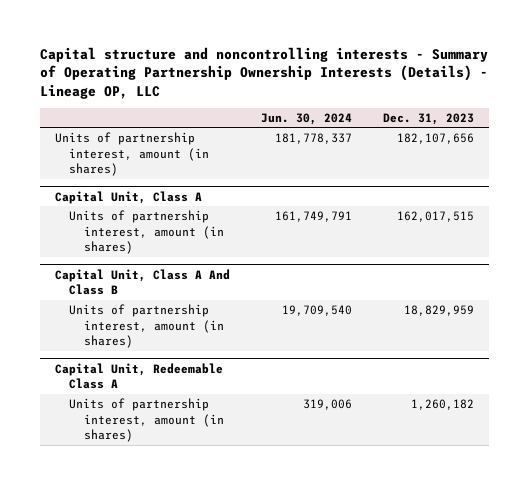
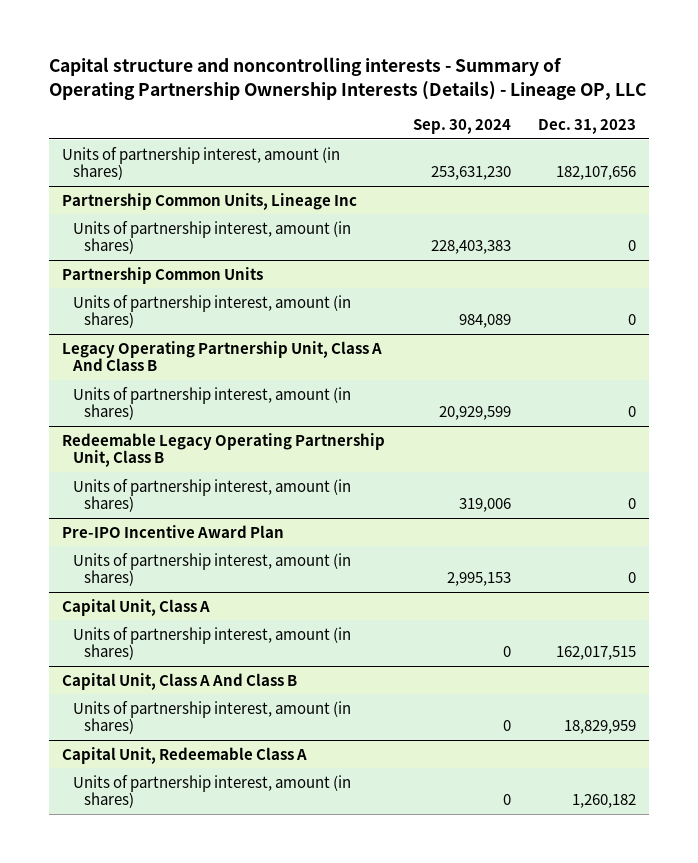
[261,112,353,125] Jun. 30, 2024 -> none
none -> [412,119,511,135] Sep. 30, 2024
none -> [62,192,358,210] Partnership Common Units, Lineage Inc
none -> [73,220,352,255] Units of partnership interest, amount (in shares)
none -> [62,266,264,284] Partnership Common Units
none -> [73,294,352,329] Units of partnership interest, amount (in shares)
none -> [62,340,383,372] Legacy Operating Partnership Unit, Class A And Class B
none -> [73,386,352,421] Units of partnership interest, amount (in shares)
none -> [62,432,386,468] Redeemable Legacy Operating Partnership Unit, Class B
none -> [73,478,352,513] Units of partnership interest, amount (in shares)
none -> [62,524,285,538] Pre-IPO Incentive Award Plan
none -> [73,552,352,587] Units of partnership interest, amount (in shares)

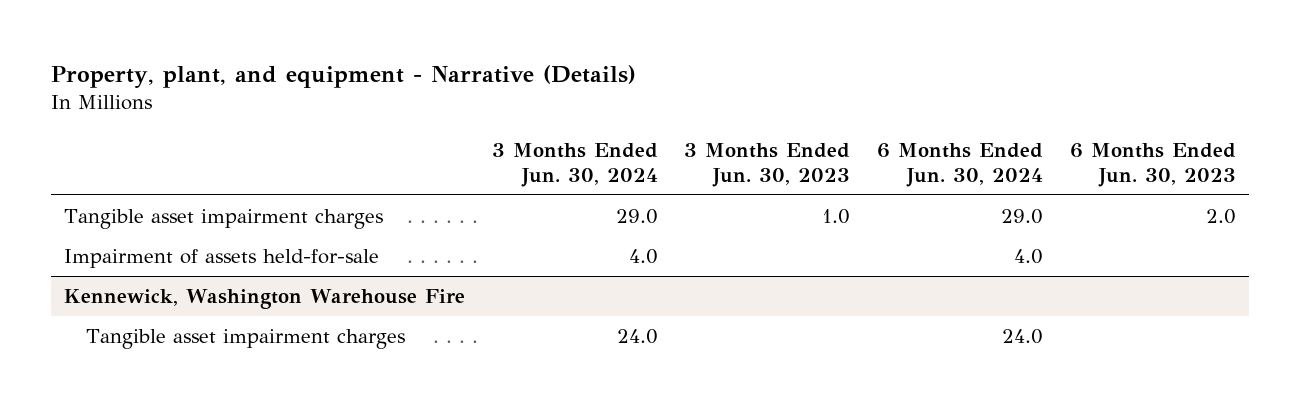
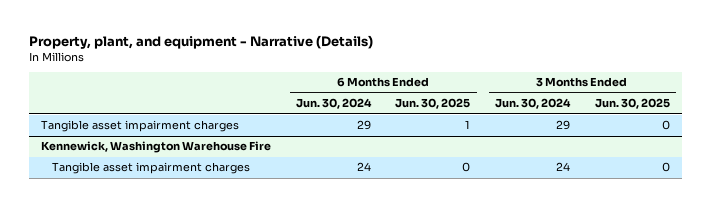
[684,142,851,187] 3 Months Ended Jun. 30, 2023 -> none
[1069,142,1236,187] 6 Months Ended Jun. 30, 2023 -> none
none -> [395,98,471,110] Jun. 30, 2025
none -> [594,98,670,110] Jun. 30, 2025
[63,249,379,269] Impairment of assets held-for-sale -> none
[615,209,658,225] 29.0 -> [556,120,571,131] 29
[1001,209,1044,225] 29.0 -> [356,120,371,131] 29
[616,329,658,345] 24.0 -> [556,162,571,172] 24
[1002,329,1044,345] 24.0 -> [356,162,371,172] 24

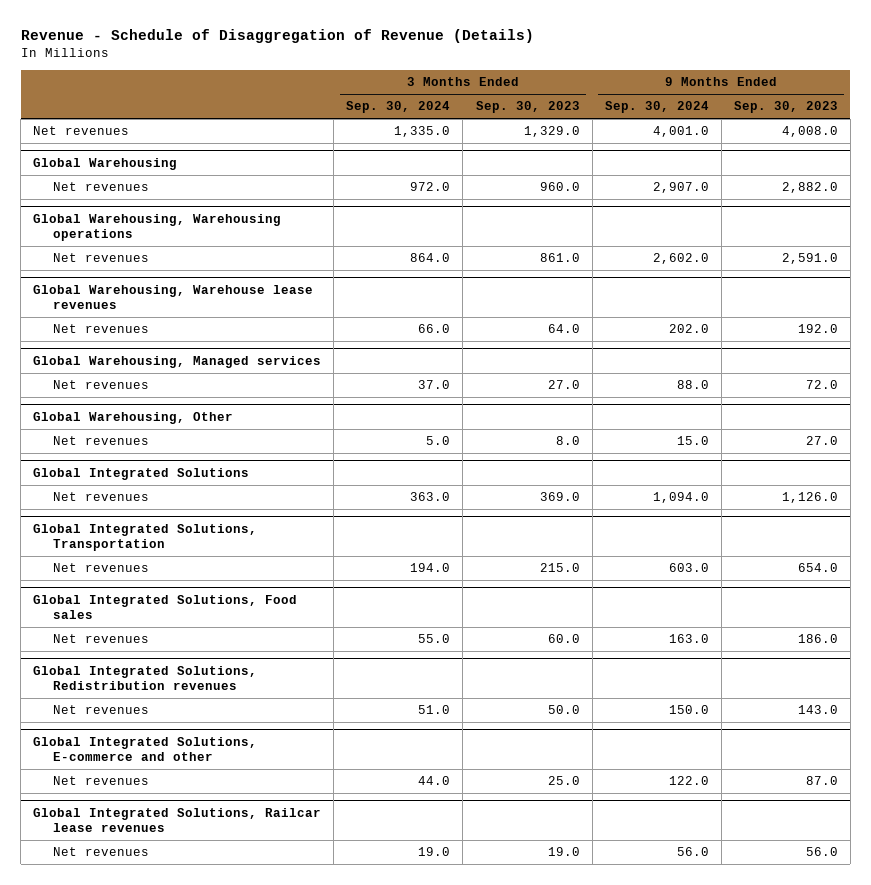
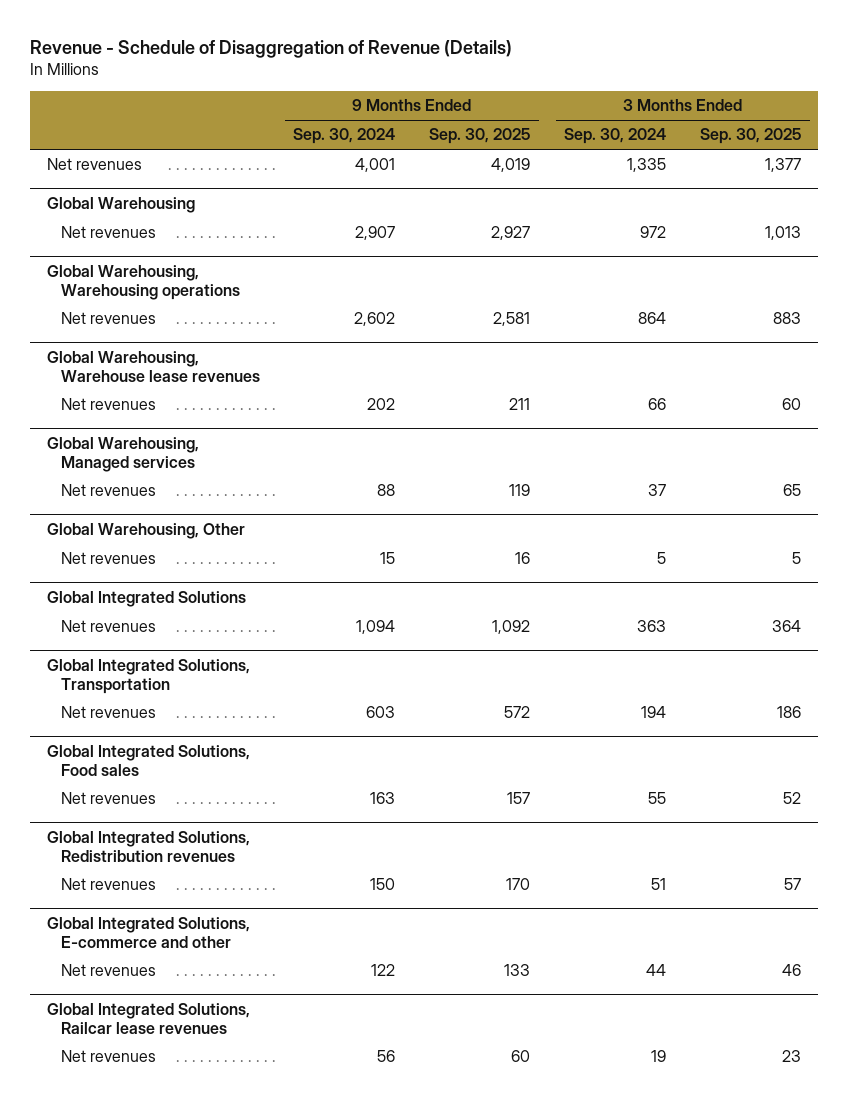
[475,101,580,114] Sep. 30, 2023 -> none
[733,101,838,114] Sep. 30, 2023 -> none
none -> [429,128,531,145] Sep. 30, 2025
none -> [700,128,802,145] Sep. 30, 2025
[394,126,451,138] 1,335.0 -> [627,158,667,173] 1,335
[652,126,709,138] 4,001.0 -> [355,158,396,173] 4,001
[410,182,451,192] 972.0 -> [640,226,667,239] 972
[652,182,709,194] 2,907.0 -> [355,226,396,241] 2,907
[410,253,451,263] 864.0 -> [638,312,667,325] 864
[652,253,709,265] 2,602.0 -> [354,312,396,327] 2,602
[418,324,451,334] 66.0 -> [648,398,667,411] 66
[668,324,709,334] 202.0 -> [367,398,396,411] 202
[418,380,451,390] 37.0 -> [648,484,667,497] 37
[676,380,709,390] 88.0 -> [377,484,396,497] 88
[426,436,451,446] 5.0 -> [657,552,667,565] 5
[676,436,709,446] 15.0 -> [380,552,396,565] 15
[410,492,451,502] 363.0 -> [637,620,667,633] 363
[652,492,709,504] 1,094.0 -> [356,620,396,635] 1,094
[410,563,451,573] 194.0 -> [641,706,667,719] 194
[668,563,709,573] 603.0 -> [366,706,396,719] 603
[418,634,451,644] 55.0 -> [648,792,667,805] 55
[668,634,709,644] 163.0 -> [370,792,396,805] 163
[418,705,451,715] 51.0 -> [651,878,667,891] 51
[668,705,709,715] 150.0 -> [370,878,396,891] 150
[418,776,451,786] 44.0 -> [646,964,667,977] 44
[668,776,709,786] 122.0 -> [371,964,396,977] 122
[418,847,451,857] 19.0 -> [651,1050,667,1063] 19
[676,847,709,857] 56.0 -> [377,1050,396,1063] 56

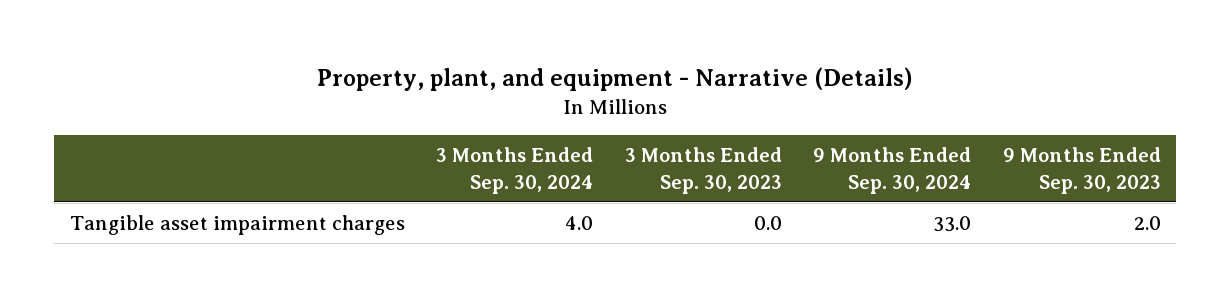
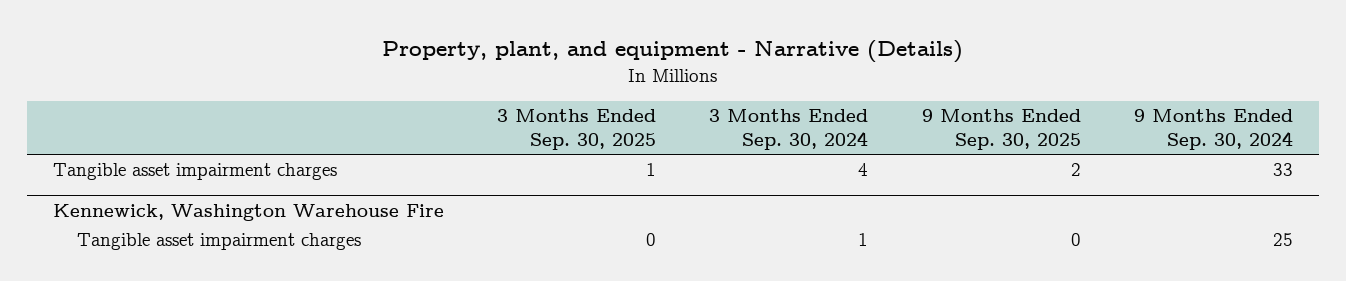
[624,147,782,194] 3 Months Ended Sep. 30, 2023 -> none
[1002,147,1161,194] 9 Months Ended Sep. 30, 2023 -> none
none -> [497,109,657,151] 3 Months Ended Sep. 30, 2025
none -> [921,109,1081,151] 9 Months Ended Sep. 30, 2025
[565,216,594,231] 4.0 -> [858,163,869,177] 4
[933,216,972,233] 33.0 -> [1272,163,1293,177] 33
none -> [53,204,445,222] Kennewick, Washington Warehouse Fire
none -> [77,233,362,251] Tangible asset impairment charges

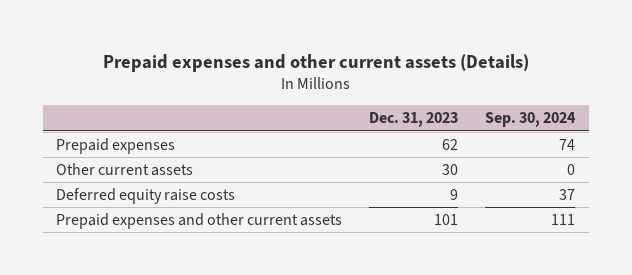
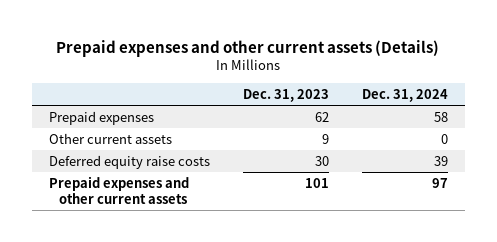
[485,112,577,128] Sep. 30, 2024 -> none
none -> [362,89,449,103] Dec. 31, 2024
[442,163,459,175] 30 -> [321,133,329,144] 9
[450,188,459,200] 9 -> [314,155,329,166] 30

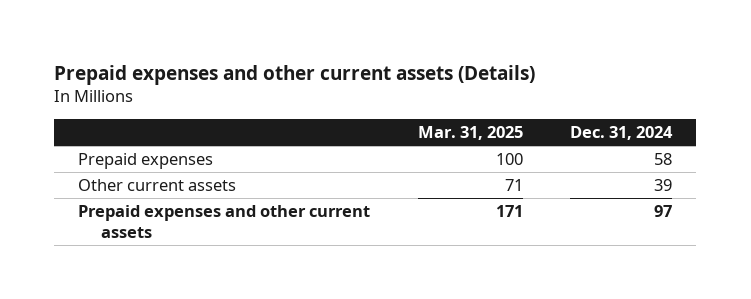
[242,89,329,103] Dec. 31, 2023 -> none
none -> [417,126,523,141] Mar. 31, 2025
[48,154,210,169] Deferred equity raise costs -> none
[441,133,449,144] 0 -> [654,179,673,192] 39

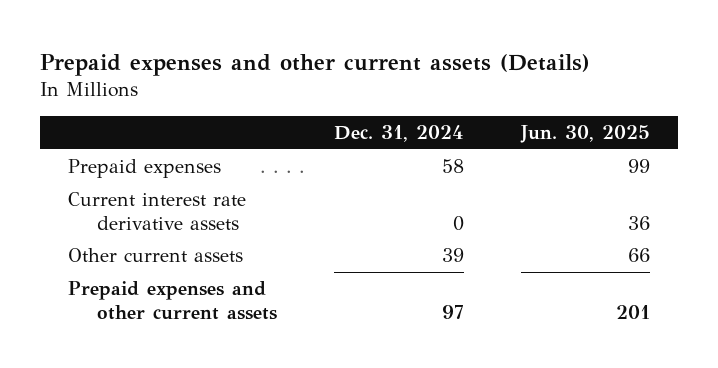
[417,126,523,141] Mar. 31, 2025 -> none
none -> [519,125,650,144] Jun. 30, 2025
none -> [68,192,247,230] Current interest rate derivative assets

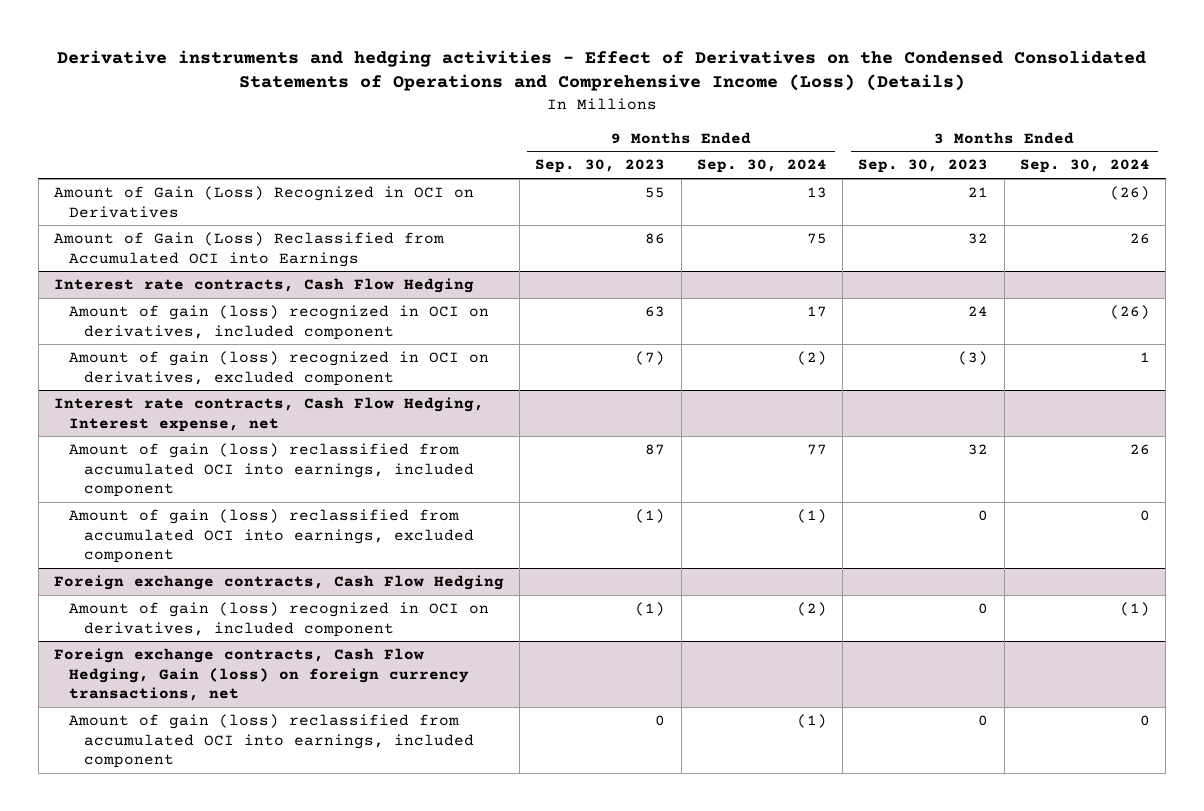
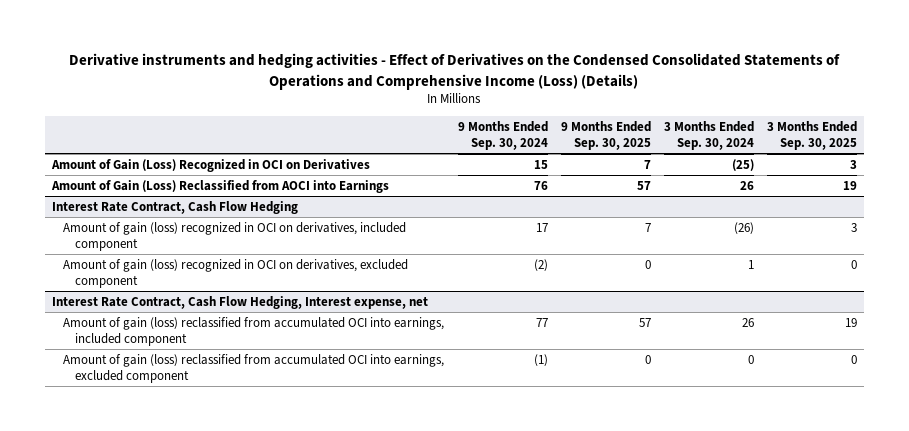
[535,159,666,174] Sep. 30, 2023 -> none
[858,159,989,174] Sep. 30, 2023 -> none
none -> [560,121,651,151] 9 Months Ended Sep. 30, 2025
none -> [766,121,857,151] 3 Months Ended Sep. 30, 2025
[806,186,827,198] 13 -> [533,159,548,169] 15
[1109,185,1150,200] (26) -> [731,158,754,171] (25)
[53,231,444,267] Amount of Gain (Loss) Reclassified from Accumulated OCI into Earnings -> [50,179,389,193] Amount of Gain (Loss) Reclassified from AOCI into Earnings
[806,232,827,244] 75 -> [533,180,548,190] 76
[53,277,474,293] Interest rate contracts, Cash Flow Hedging -> [51,200,298,214] Interest Rate Contract, Cash Flow Hedging
[53,396,484,432] Interest rate contracts, Cash Flow Hedging, Interest expense, net -> [51,295,428,309] Interest Rate Contract, Cash Flow Hedging, Interest expense, net
[53,574,504,590] Foreign exchange contracts, Cash Flow Hedging -> none
[69,601,490,637] Amount of gain (loss) recognized in OCI on derivatives, included component -> none
[53,647,470,702] Foreign exchange contracts, Cash Flow Hedging, Gain (loss) on foreign currency transactions, net -> none
[69,713,475,769] Amount of gain (loss) reclassified from accumulated OCI into earnings, included component -> none

